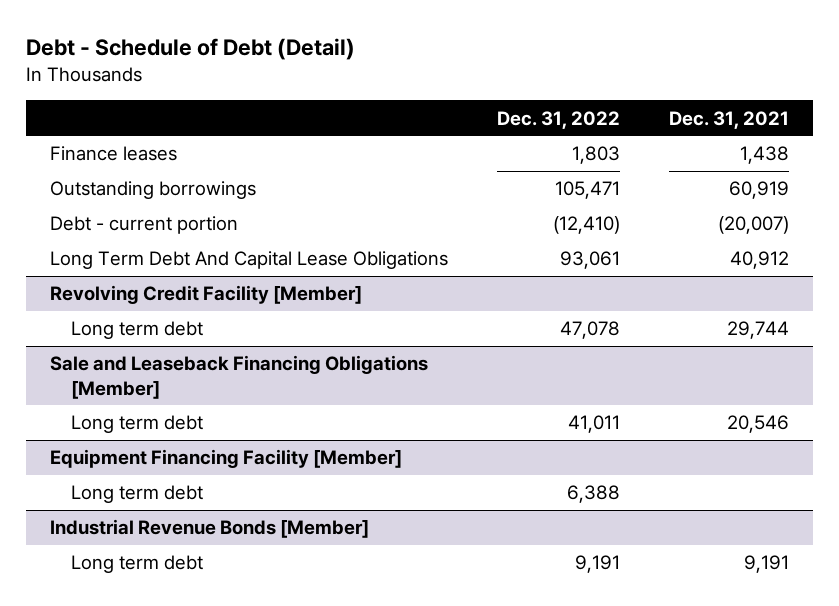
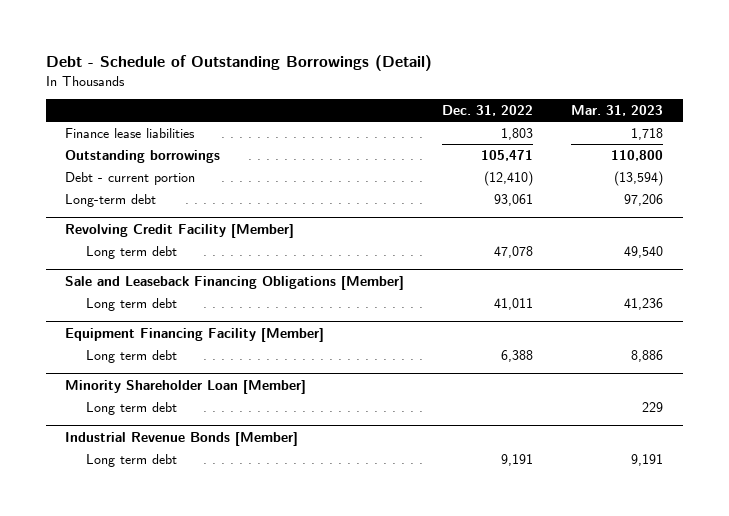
[25,38,355,61] Debt - Schedule of Debt (Detail) -> [46,55,433,72] Debt - Schedule of Outstanding Borrowings (Detail)
[668,110,789,129] Dec. 31, 2021 -> none
none -> [571,104,664,116] Mar. 31, 2023
[50,146,178,162] Finance leases -> [65,127,196,138] Finance lease liabilities
[50,251,449,270] Long Term Debt And Capital Lease Obligations -> [65,193,157,207] Long-term debt
none -> [65,379,307,394] Minority Shareholder Loan [Member]
none -> [86,401,178,415] Long term debt

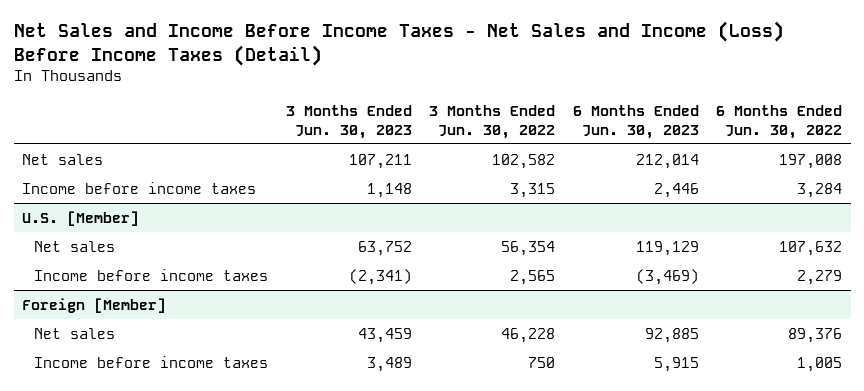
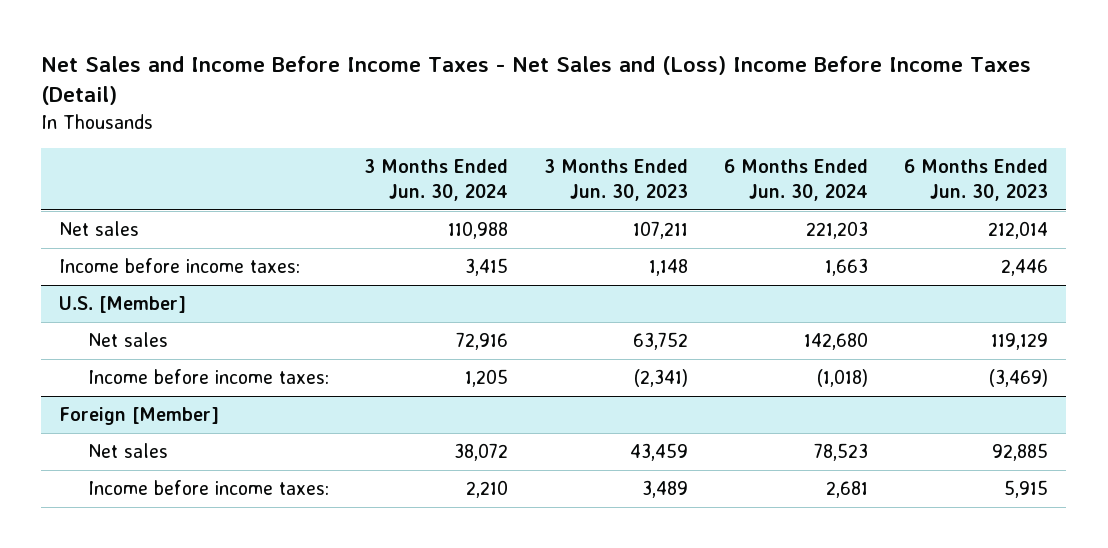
[13,21,784,66] Net Sales and Income Before Income Taxes - Net Sales and Income (Loss) Before Income Taxes (Detail) -> [41,55,1032,106] Net Sales and Income Before Income Taxes - Net Sales and (Loss) Income Before Income Taxes (Detail)
[429,104,556,139] 3 Months Ended Jun. 30, 2022 -> none
[715,104,842,139] 6 Months Ended Jun. 30, 2022 -> none
none -> [364,159,509,201] 3 Months Ended Jun. 30, 2024
none -> [724,159,869,201] 6 Months Ended Jun. 30, 2024
[22,181,257,194] Income before income taxes -> [59,258,301,274] Income before income taxes:
[34,268,269,281] Income before income taxes -> [87,369,329,385] Income before income taxes:
[34,355,269,368] Income before income taxes -> [87,480,329,496] Income before income taxes:

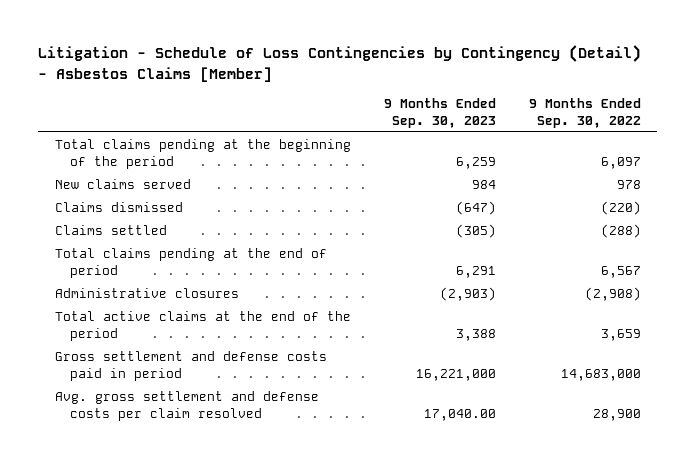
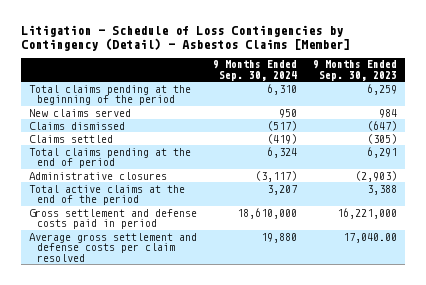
[528,97,641,128] 9 Months Ended Sep. 30, 2022 -> none
none -> [212,60,297,81] 9 Months Ended Sep. 30, 2024
[54,391,319,421] Avg. gross settlement and defense costs per claim resolved -> [28,232,197,262] Average gross settlement and defense costs per claim resolved

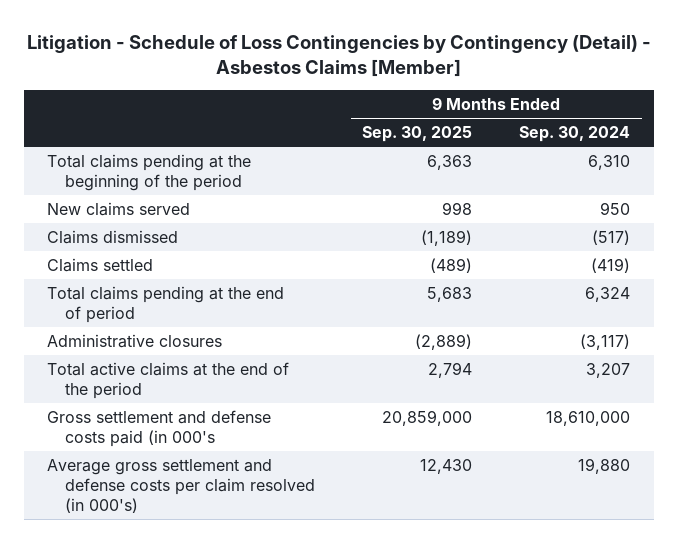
[313,60,398,81] 9 Months Ended Sep. 30, 2023 -> none
none -> [362,126,473,143] Sep. 30, 2025
[28,208,197,230] Gross settlement and defense costs paid in period -> [47,409,272,447] Gross settlement and defense costs paid (in 000's
[28,232,197,262] Average gross settlement and defense costs per claim resolved -> [47,458,316,513] Average gross settlement and defense costs per claim resolved (in 000's)

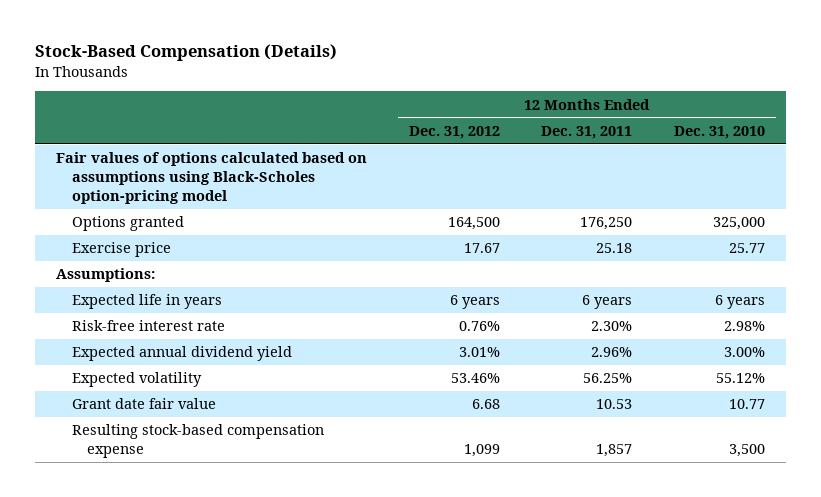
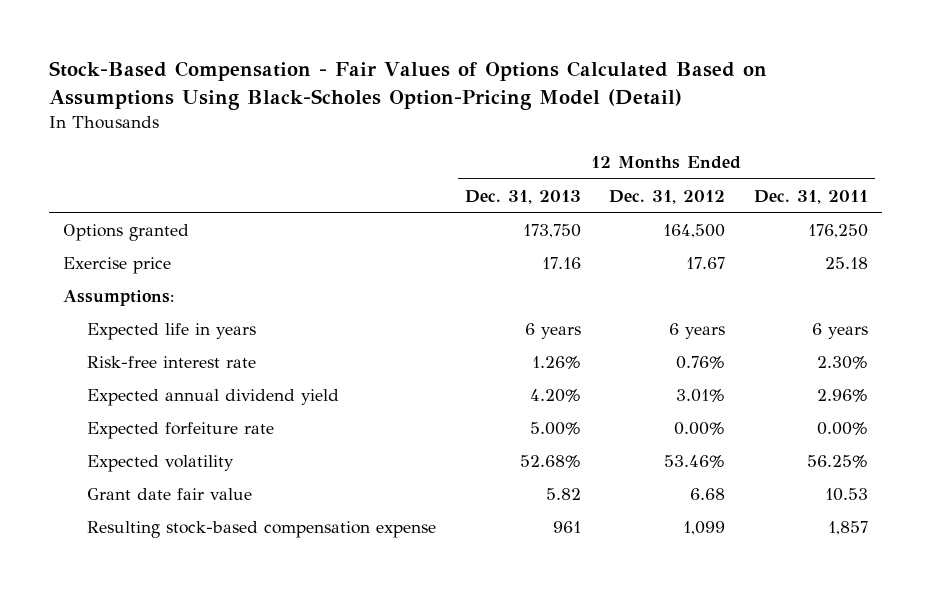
[35,44,338,62] Stock-Based Compensation (Details) -> [49,61,768,110] Stock-Based Compensation - Fair Values of Options Calculated Based on Assumptions Using Black-Scholes Option-Pricing Model (Detail)
[674,125,766,139] Dec. 31, 2010 -> none
none -> [464,189,581,204] Dec. 31, 2013
[56,152,368,204] Fair values of options calculated based on assumptions using Black-Scholes option-pricing model -> none
none -> [87,421,275,439] Expected forfeiture rate

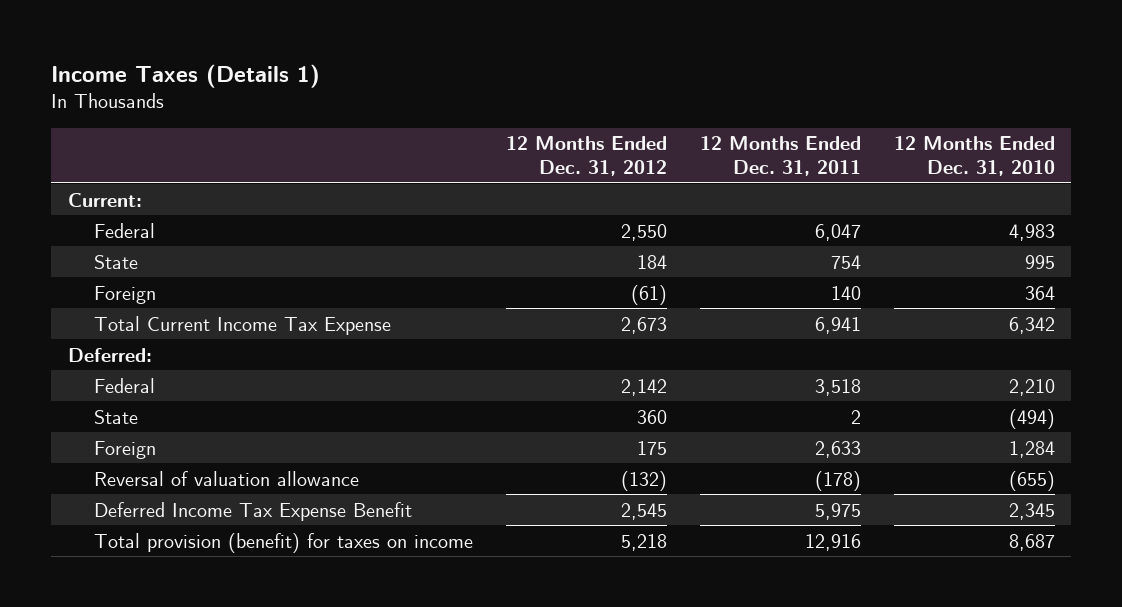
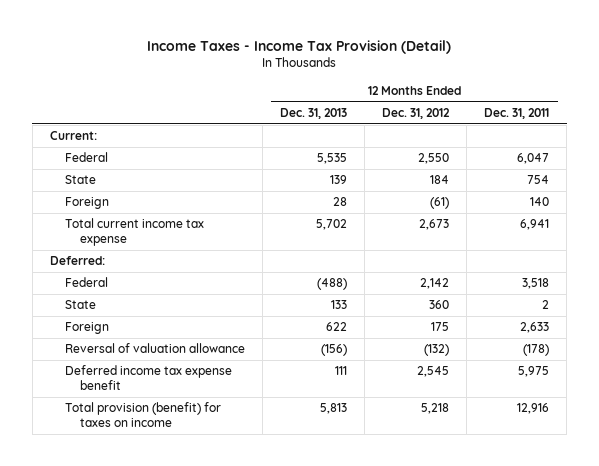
[51,63,321,88] Income Taxes (Details 1) -> [147,39,452,54] Income Taxes - Income Tax Provision (Detail)
[893,136,1055,176] 12 Months Ended Dec. 31, 2010 -> none
none -> [279,107,347,119] Dec. 31, 2013
[93,315,391,335] Total Current Income Tax Expense -> [64,218,204,246] Total current income tax expense
[93,501,412,521] Deferred Income Tax Expense Benefit -> [64,365,232,390] Deferred income tax expense benefit

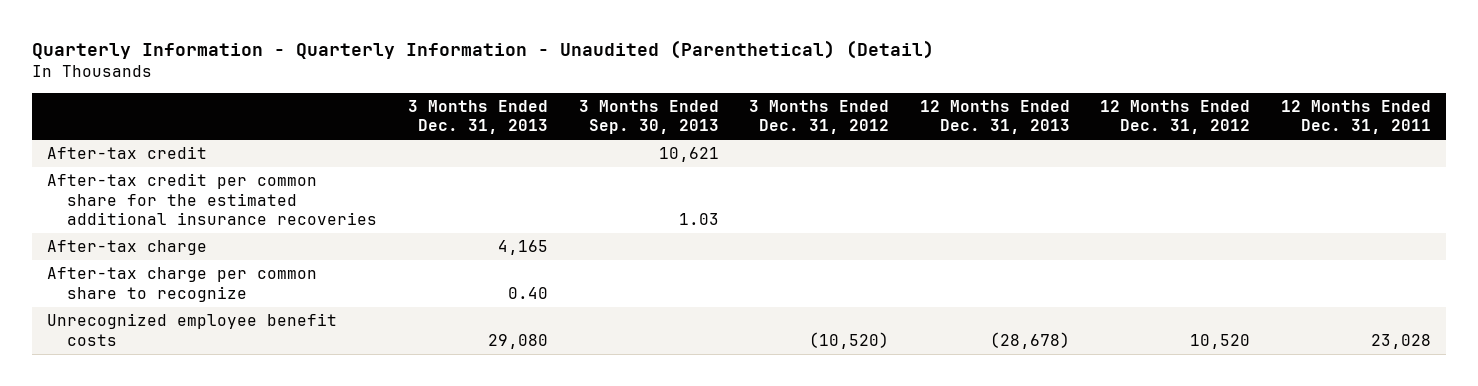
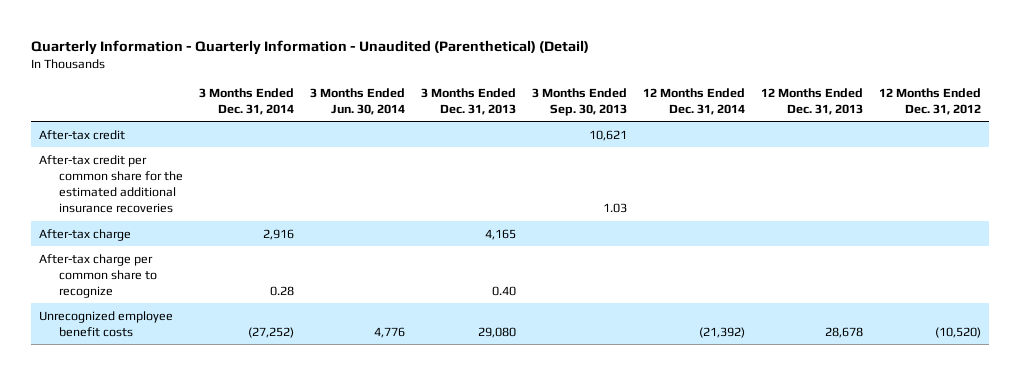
[749,100,890,135] 3 Months Ended Dec. 31, 2012 -> none
[1280,100,1431,135] 12 Months Ended Dec. 31, 2011 -> none
none -> [198,87,294,116] 3 Months Ended Dec. 31, 2014
none -> [309,87,405,116] 3 Months Ended Jun. 30, 2014
none -> [642,87,745,116] 12 Months Ended Dec. 31, 2014
[989,331,1070,349] (28,678) -> [824,326,863,338] 28,678
[1190,333,1251,349] 10,520 -> [934,326,981,338] (10,520)

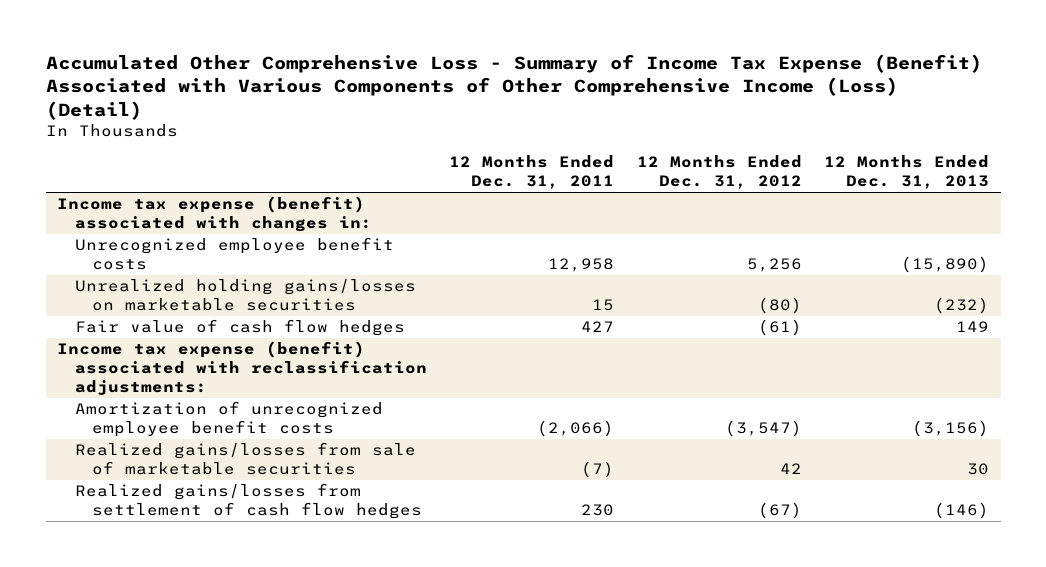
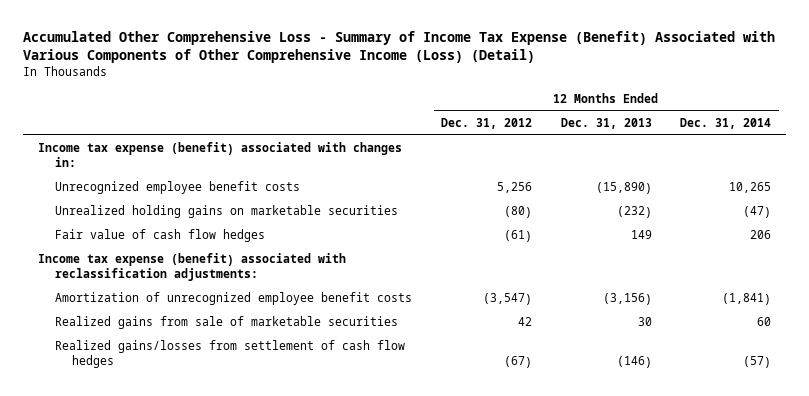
[449,155,615,190] 12 Months Ended Dec. 31, 2011 -> none
none -> [680,118,772,130] Dec. 31, 2014
[74,279,416,312] Unrealized holding gains/losses on marketable securities -> [54,205,398,219] Unrealized holding gains on marketable securities
[74,442,416,476] Realized gains/losses from sale of marketable securities -> [54,316,398,330] Realized gains from sale of marketable securities

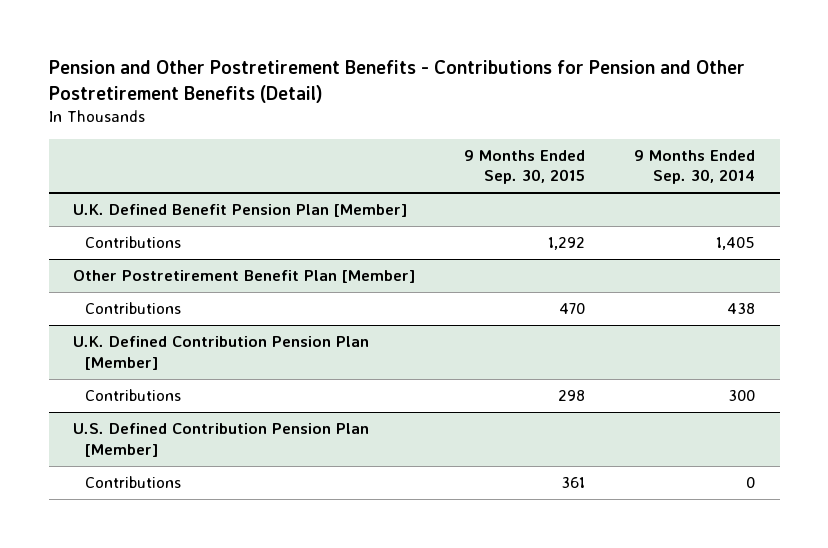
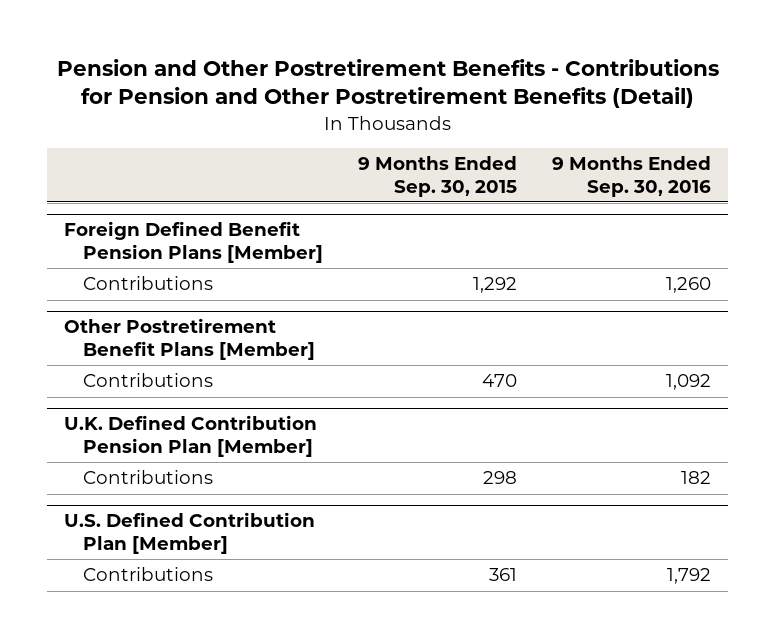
[634,149,756,185] 9 Months Ended Sep. 30, 2014 -> none
none -> [551,156,711,197] 9 Months Ended Sep. 30, 2016
[73,204,408,218] U.K. Defined Benefit Pension Plan [Member] -> [64,221,323,263] Foreign Defined Benefit Pension Plans [Member]
[73,270,416,284] Other Postretirement Benefit Plan [Member] -> [64,318,315,360] Other Postretirement Benefit Plans [Member]
[73,423,370,457] U.S. Defined Contribution Pension Plan [Member] -> [64,512,316,554] U.S. Defined Contribution Plan [Member]

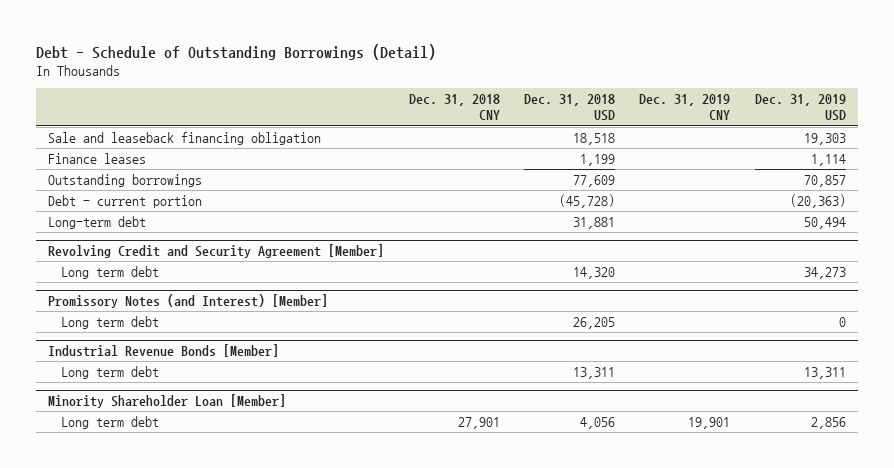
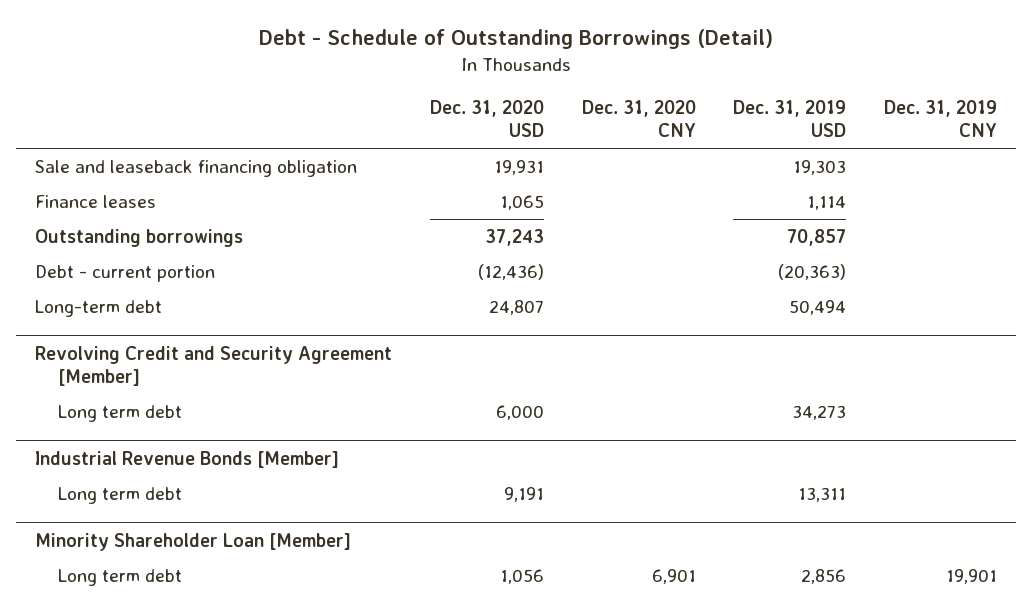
[408,93,500,121] Dec. 31, 2018 CNY -> none
[524,93,616,122] Dec. 31, 2018 USD -> none
none -> [429,100,544,138] Dec. 31, 2020 USD
none -> [581,100,696,138] Dec. 31, 2020 CNY
[48,293,329,308] Promissory Notes (and Interest) [Member] -> none
[60,315,159,329] Long term debt -> none

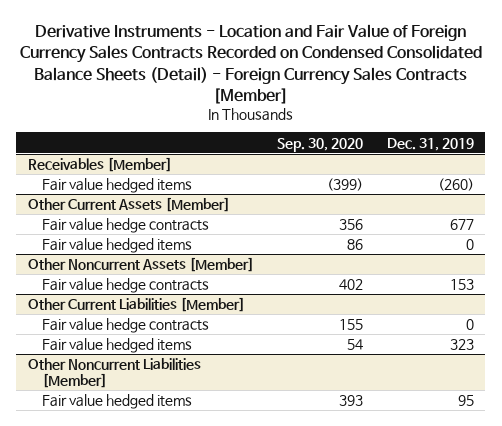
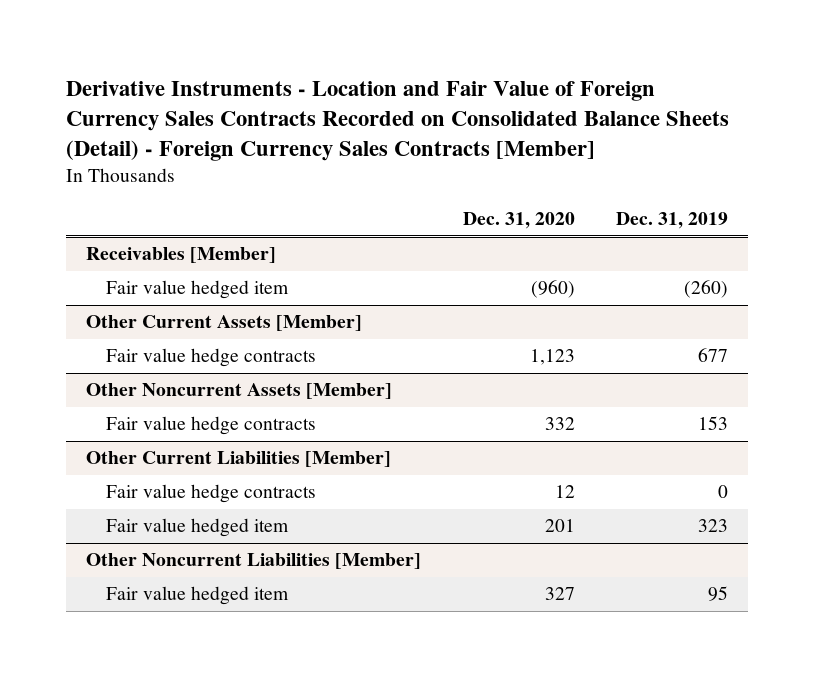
[19,24,482,104] Derivative Instruments - Location and Fair Value of Foreign Currency Sales Contracts Recorded on Condensed Consolidated Balance Sheets (Detail) - Foreign Currency Sales Contracts [Member] -> [65,81,729,162] Derivative Instruments - Location and Fair Value of Foreign Currency Sales Contracts Recorded on Consolidated Balance Sheets (Detail) - Foreign Currency Sales Contracts [Member]
[277,137,364,152] Sep. 30, 2020 -> none
none -> [462,212,575,230] Dec. 31, 2020
[42,178,193,194] Fair value hedged items -> [105,280,289,300] Fair value hedged item
[42,238,193,254] Fair value hedged items -> none
[42,338,193,354] Fair value hedged items -> [105,518,289,538] Fair value hedged item
[42,394,193,410] Fair value hedged items -> [105,586,289,606] Fair value hedged item

